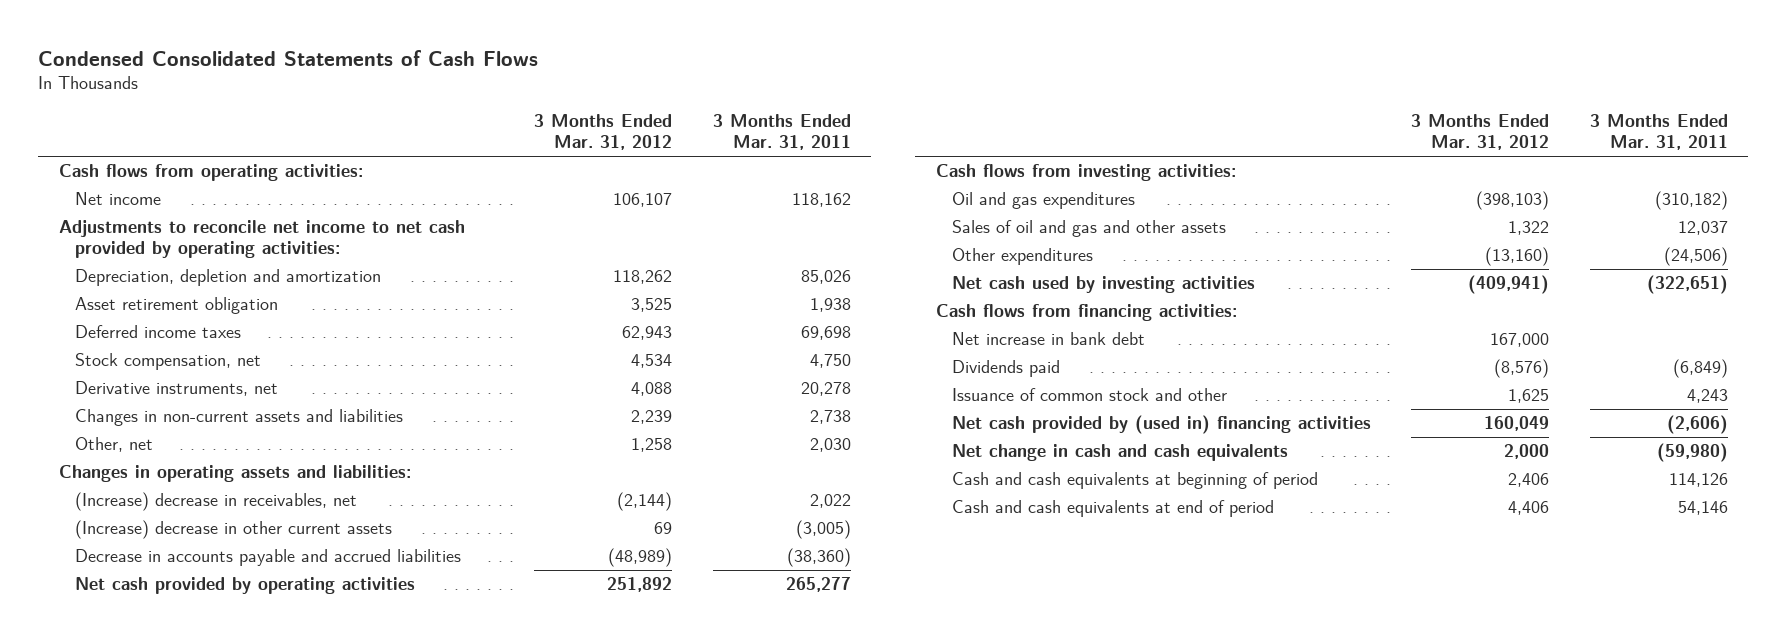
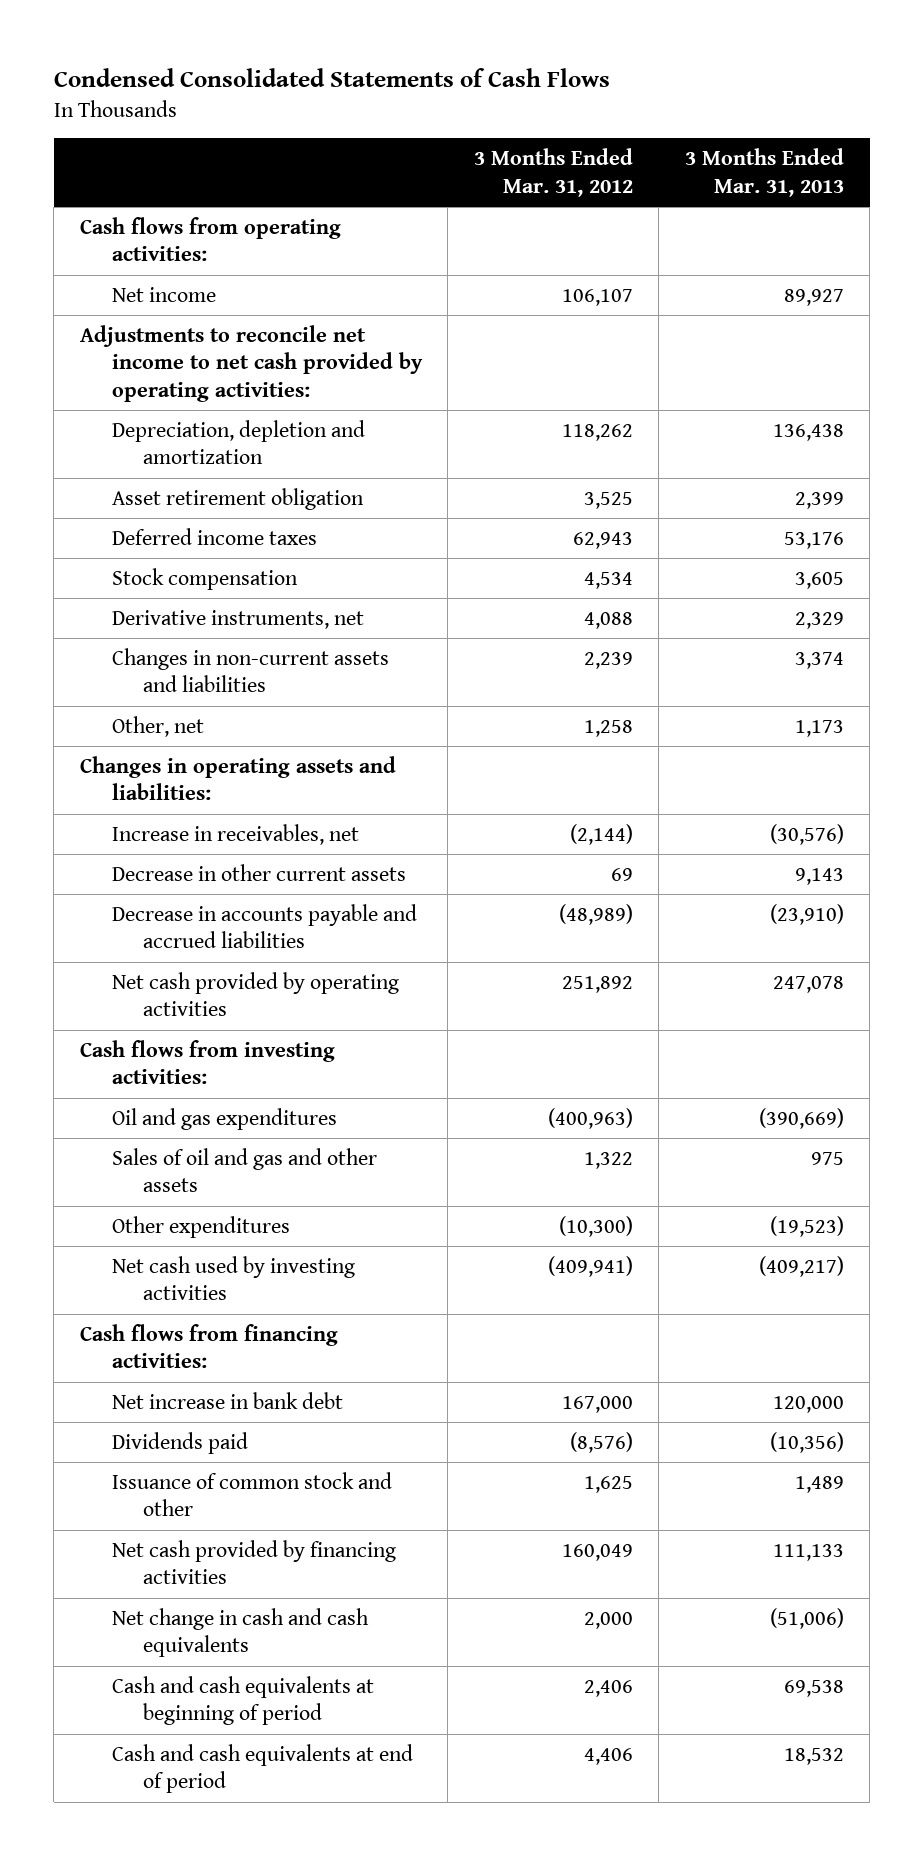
[712,114,851,151] 3 Months Ended Mar. 31, 2011 -> none
none -> [684,147,844,197] 3 Months Ended Mar. 31, 2013
[74,353,261,371] Stock compensation, net -> [111,567,298,590] Stock compensation
[74,492,357,512] (Increase) decrease in receivables, net -> [111,823,359,845] Increase in receivables, net
[74,520,392,540] (Increase) decrease in other current assets -> [111,863,406,881] Decrease in other current assets
[1476,191,1550,211] (398,103) -> [547,1107,633,1129] (400,963)
[1485,247,1550,267] (13,160) -> [558,1215,633,1237] (10,300)
[951,415,1371,435] Net cash provided by (used in) financing activities -> [111,1539,396,1585] Net cash provided by financing activities

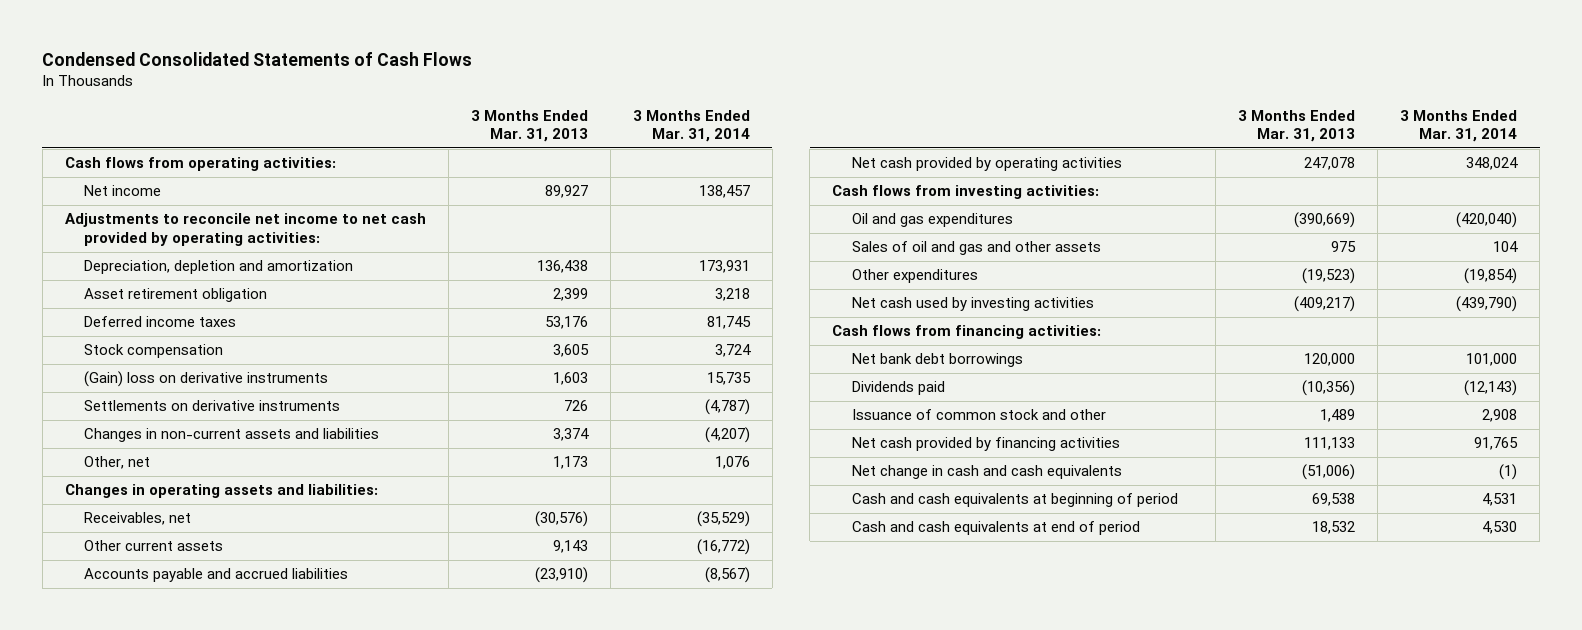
[473,147,633,197] 3 Months Ended Mar. 31, 2012 -> none
none -> [632,109,750,143] 3 Months Ended Mar. 31, 2014
[111,609,364,629] Derivative instruments, net -> none
none -> [84,371,329,388] (Gain) loss on derivative instruments
none -> [84,400,341,412] Settlements on derivative instruments
[111,823,359,845] Increase in receivables, net -> [84,512,192,526] Receivables, net
[111,863,406,881] Decrease in other current assets -> [84,540,224,552] Other current assets
[111,903,417,949] Decrease in accounts payable and accrued liabilities -> [84,568,349,583] Accounts payable and accrued liabilities
[111,1391,343,1409] Net increase in bank debt -> [852,353,1024,368] Net bank debt borrowings

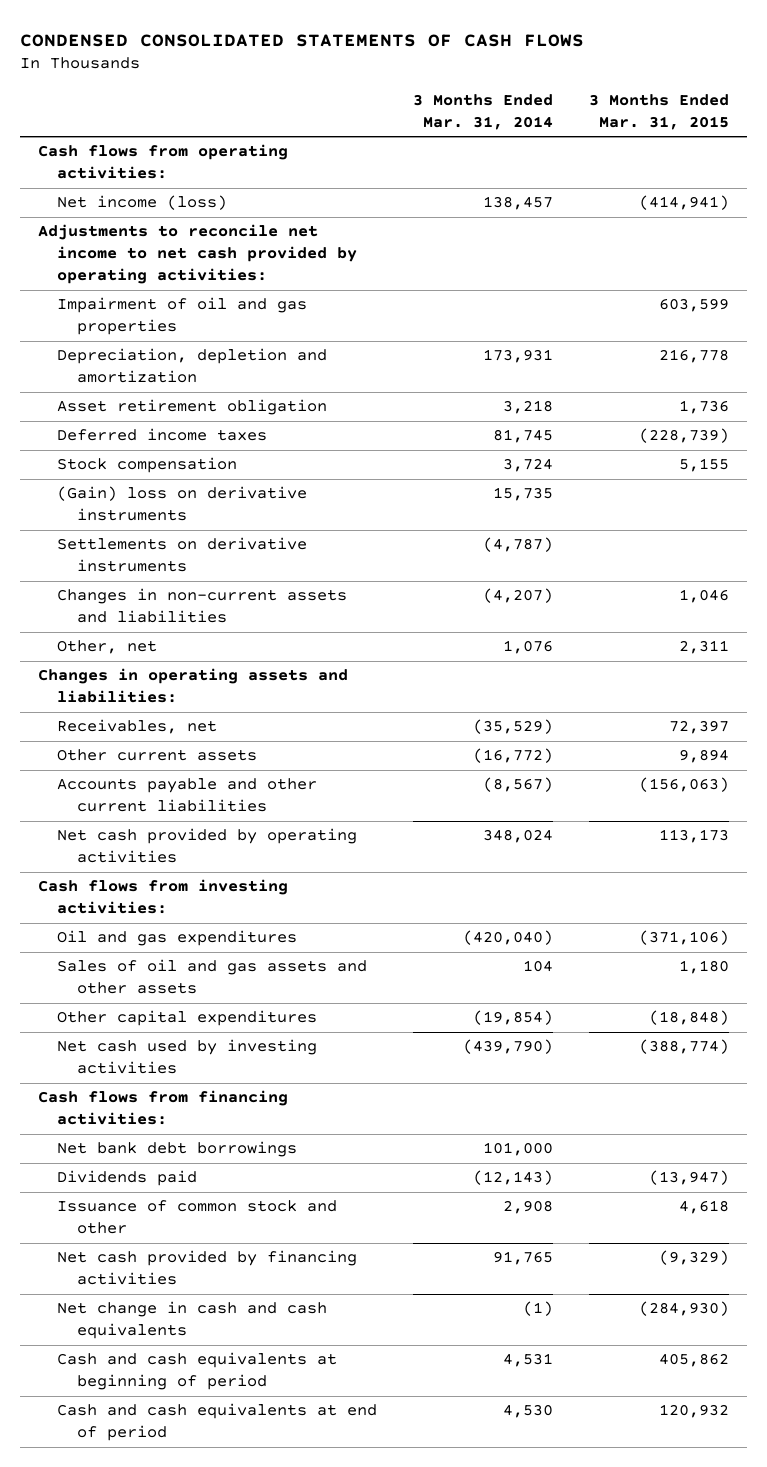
[42,51,473,66] Condensed Consolidated Statements of Cash Flows -> [19,33,584,47] CONDENSED CONSOLIDATED STATEMENTS OF CASH FLOWS
[470,109,588,143] 3 Months Ended Mar. 31, 2013 -> none
none -> [589,93,730,130] 3 Months Ended Mar. 31, 2015
[84,185,162,197] Net income -> [57,195,228,211] Net income (loss)
none -> [57,297,308,336] Impairment of oil and gas properties
[84,568,349,583] Accounts payable and accrued liabilities -> [57,778,318,813] Accounts payable and other current liabilities
[852,241,1102,256] Sales of oil and gas and other assets -> [57,959,368,995] Sales of oil and gas assets and other assets
[852,269,979,284] Other expenditures -> [57,1010,318,1027] Other capital expenditures

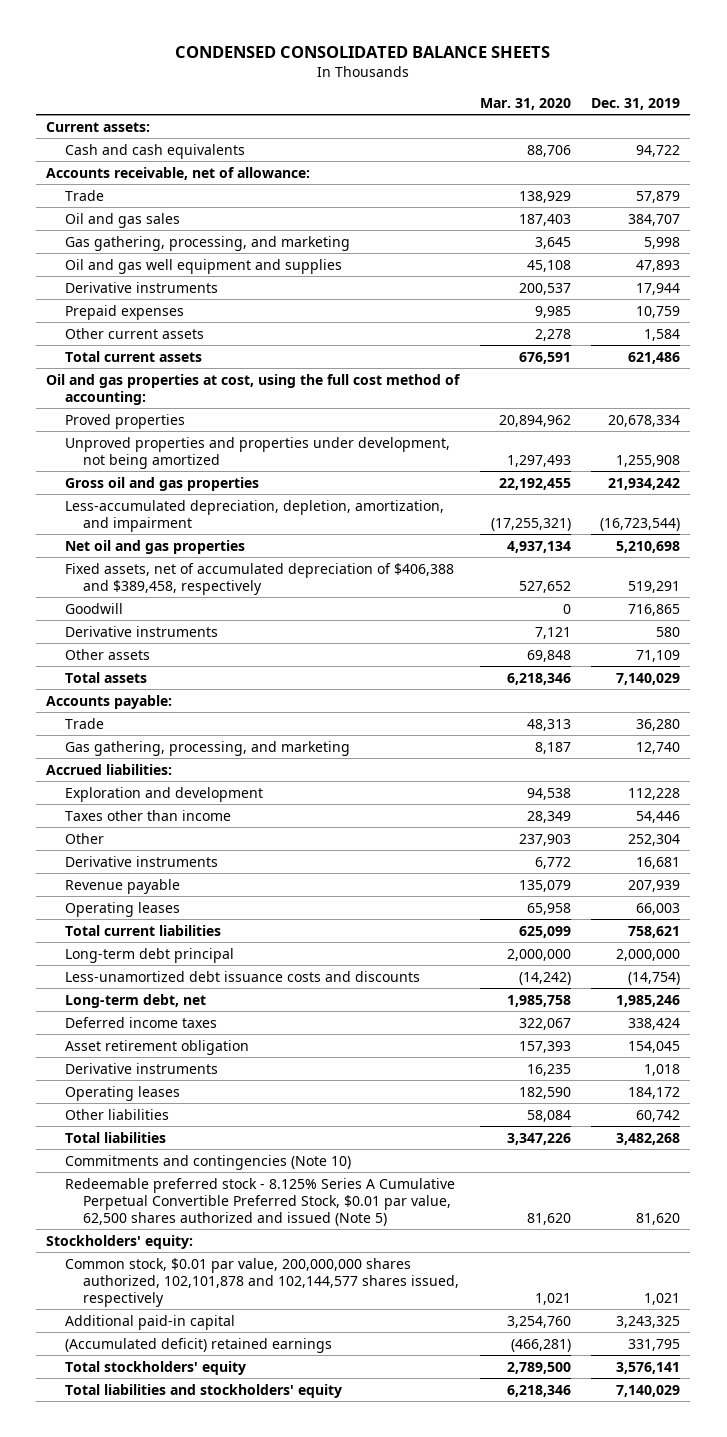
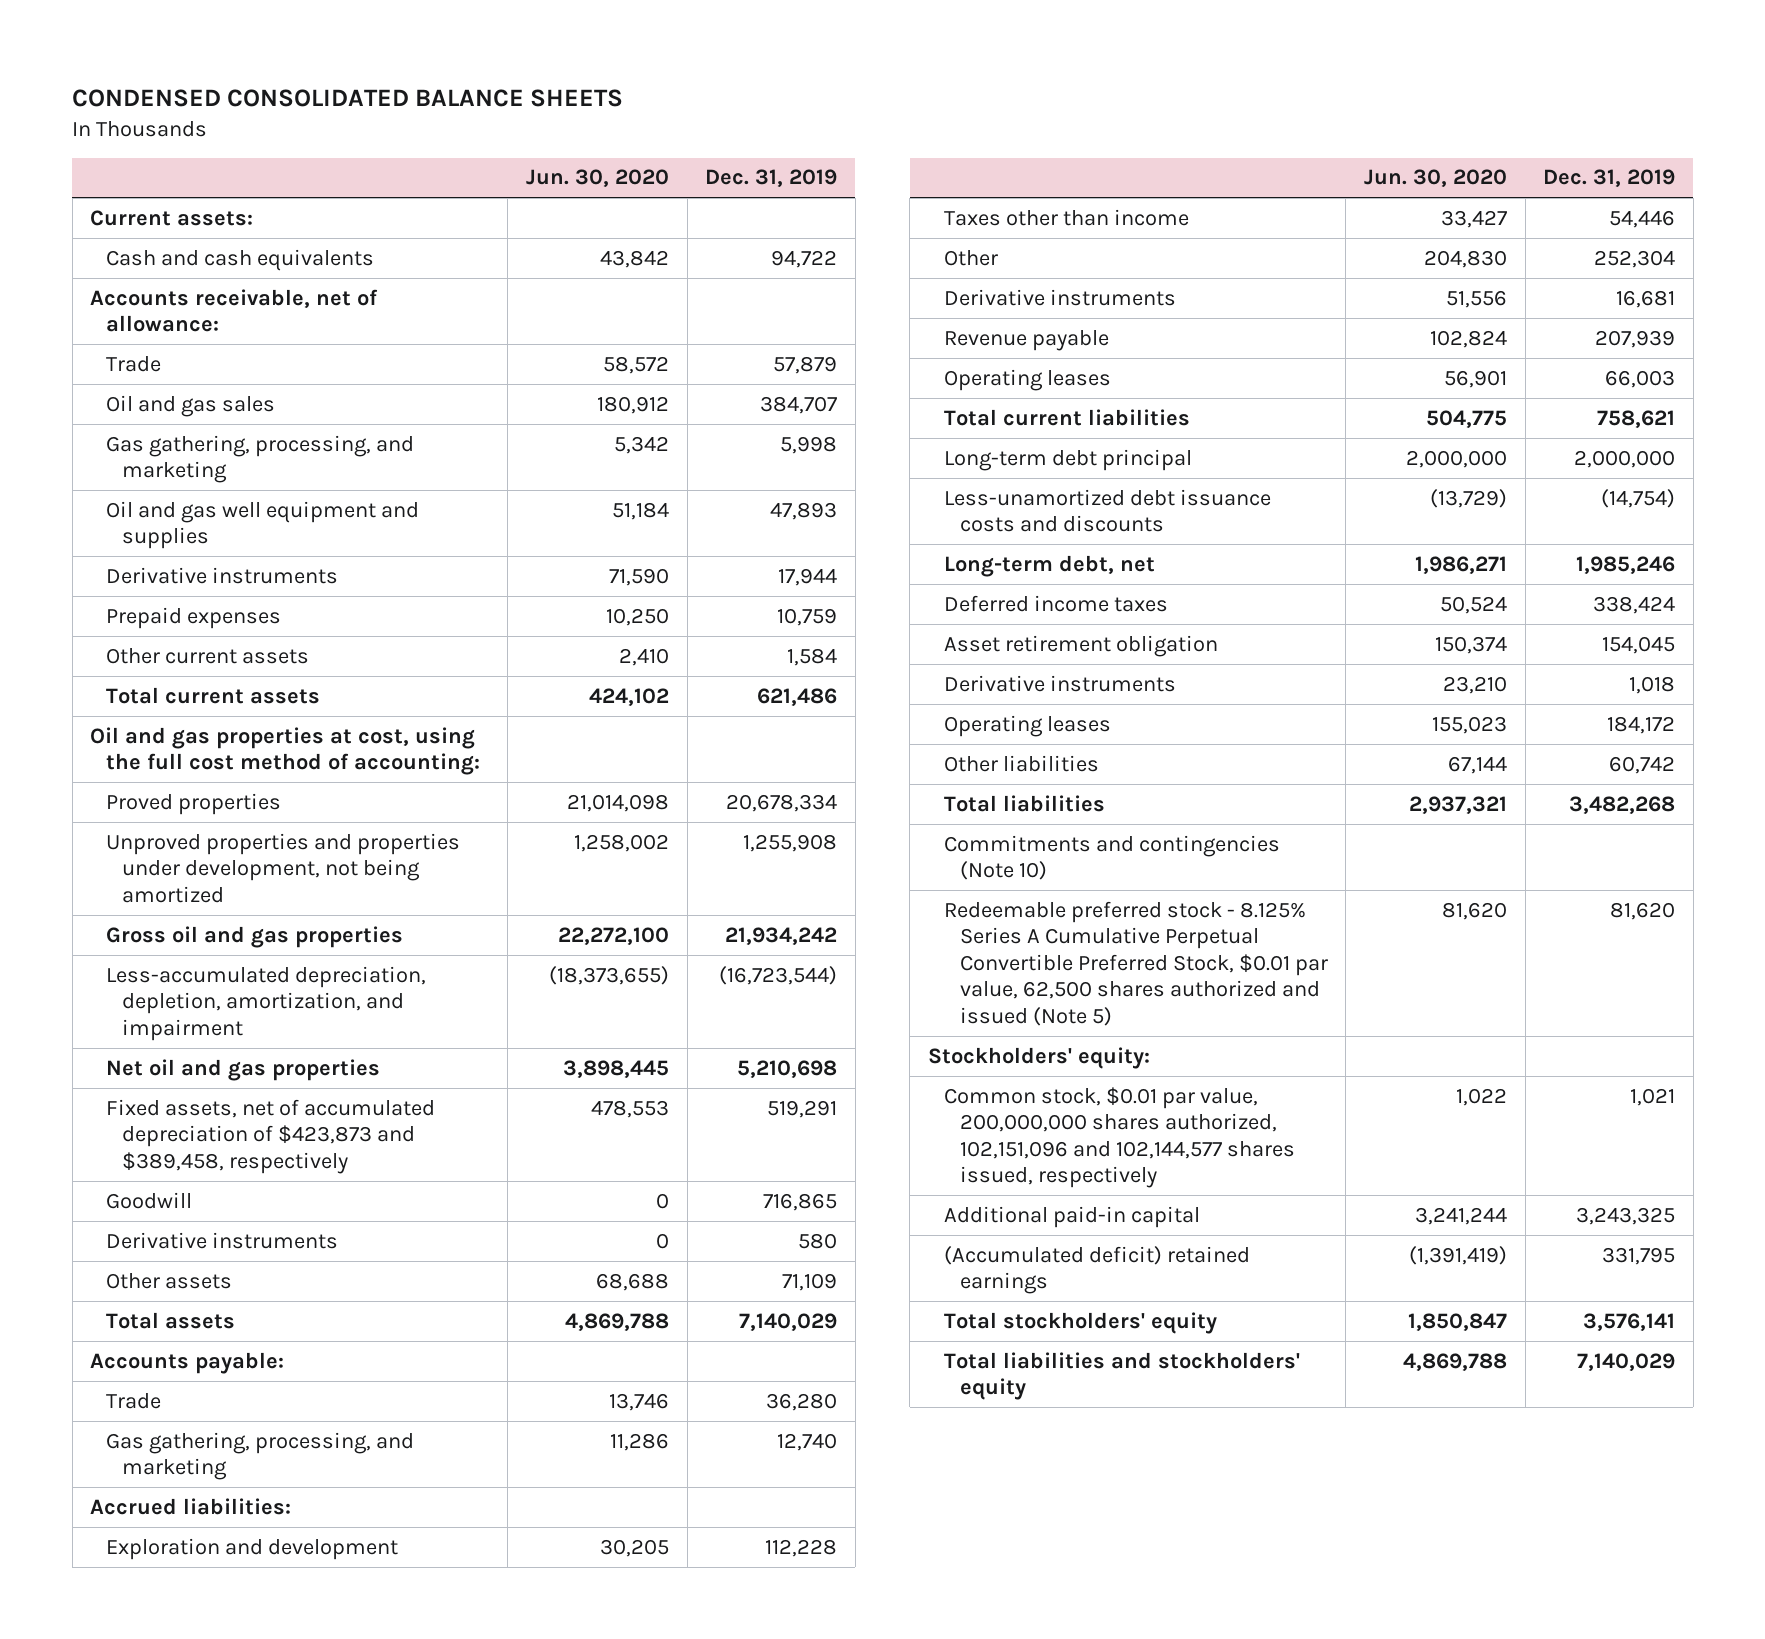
[479,97,571,110] Mar. 31, 2020 -> none
none -> [526,169,670,188] Jun. 30, 2020
[64,562,454,595] Fixed assets, net of accumulated depreciation of $406,388 and $389,458, respectively -> [106,1098,436,1174] Fixed assets, net of accumulated depreciation of $423,873 and $389,458, respectively
[64,1257,459,1307] Common stock, $0.01 par value, 200,000,000 shares authorized, 102,101,878 and 102,144,577 shares issued, respectively -> [943,1086,1295,1189] Common stock, $0.01 par value, 200,000,000 shares authorized, 102,151,096 and 102,144,577 shares issued, respectively

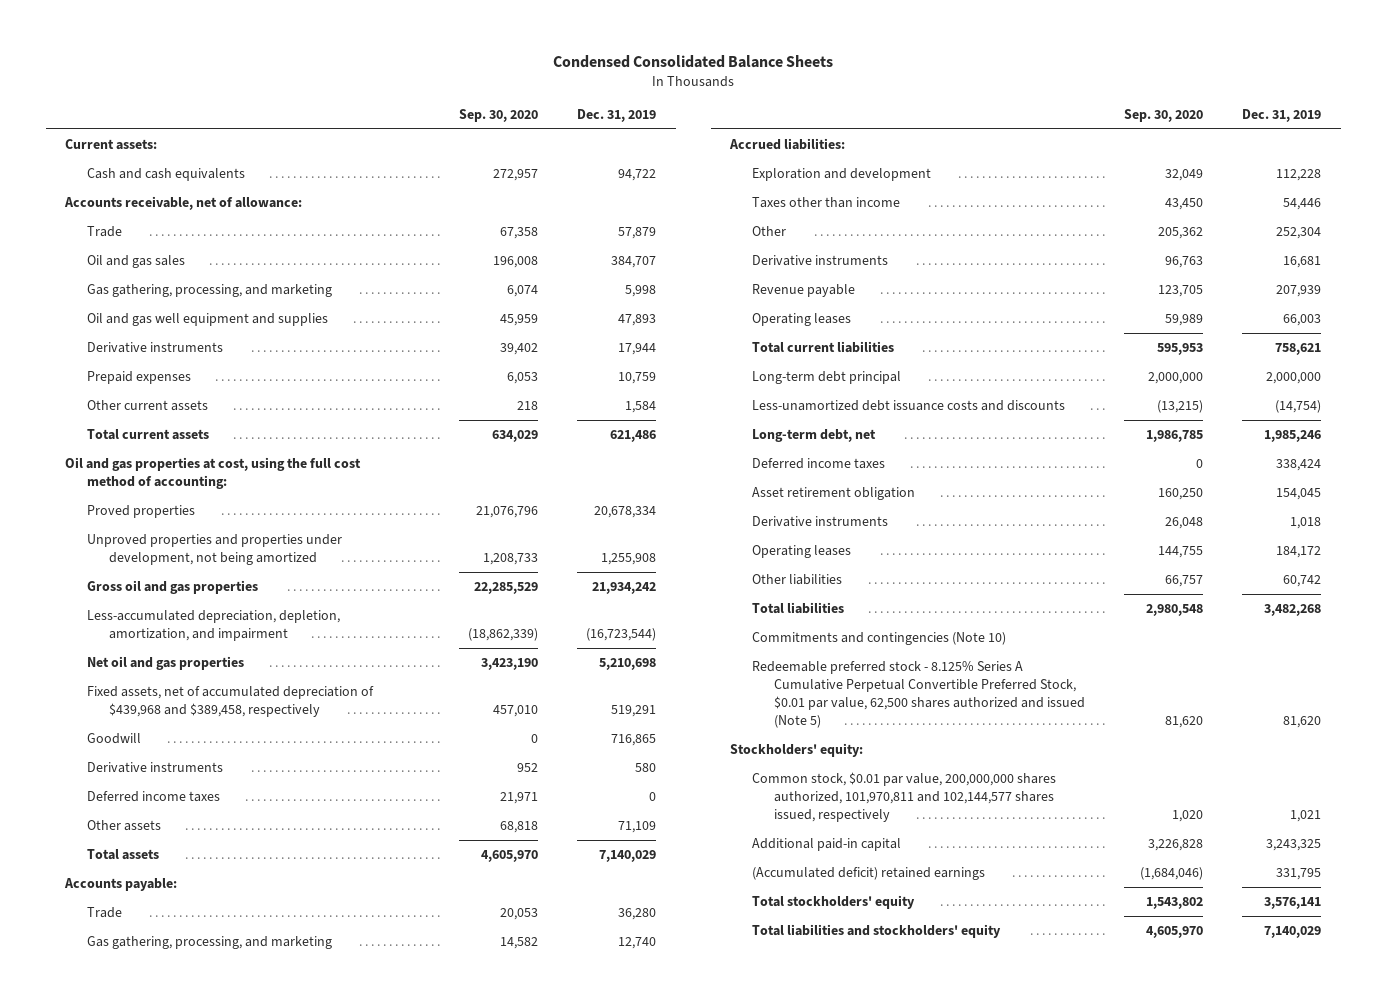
[72,89,624,108] CONDENSED CONSOLIDATED BALANCE SHEETS -> [553,55,834,69] Condensed Consolidated Balance Sheets
[526,169,670,188] Jun. 30, 2020 -> none
none -> [459,109,539,123] Sep. 30, 2020
[106,1098,436,1174] Fixed assets, net of accumulated depreciation of $423,873 and $389,458, respectively -> [87,686,375,718] Fixed assets, net of accumulated depreciation of $439,968 and $389,458, respectively
none -> [87,791,221,803] Deferred income taxes
[943,1086,1295,1189] Common stock, $0.01 par value, 200,000,000 shares authorized, 102,151,096 and 102,144,577 shares issued, respectively -> [752,772,1057,823] Common stock, $0.01 par value, 200,000,000 shares authorized, 101,970,811 and 102,144,577 shares issued, respectively

